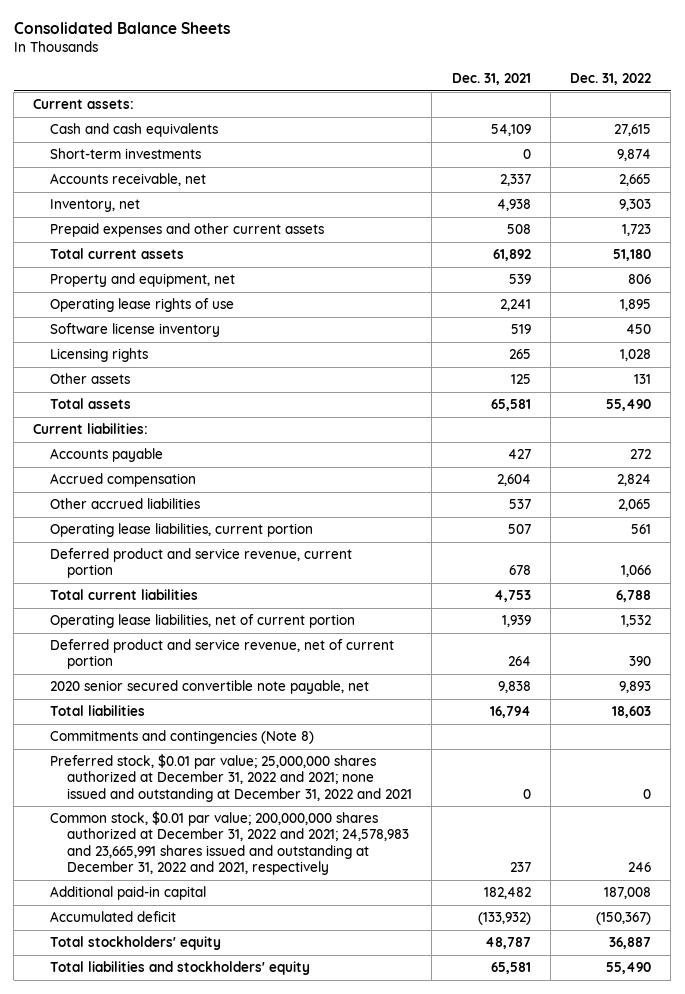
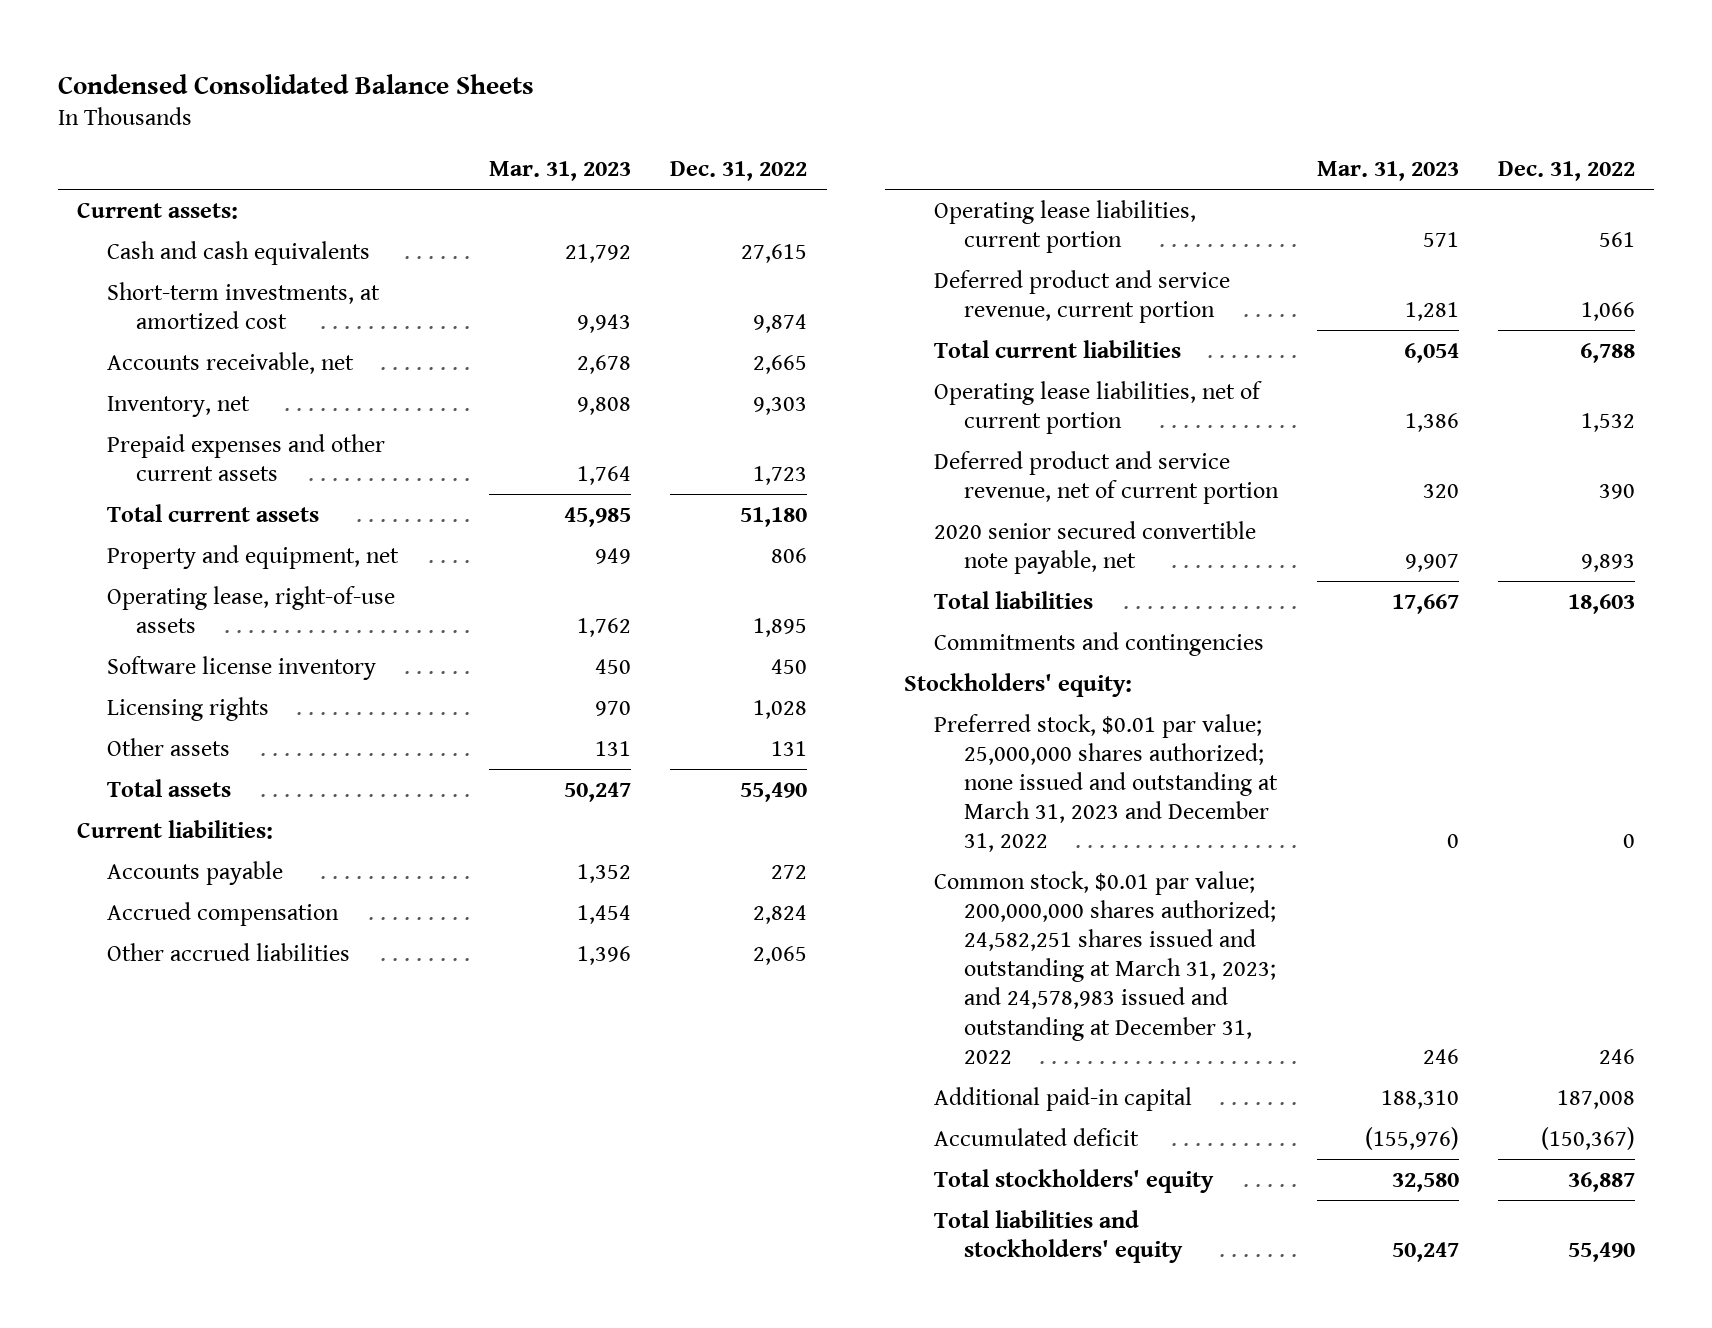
[13,22,230,35] Consolidated Balance Sheets -> [57,73,534,94] Condensed Consolidated Balance Sheets
[451,73,531,86] Dec. 31, 2021 -> none
none -> [489,161,632,182] Mar. 31, 2023
[50,148,202,160] Short-term investments -> [106,281,380,329] Short-term investments, at amortized cost
[50,298,235,313] Operating lease rights of use -> [106,585,395,633] Operating lease, right-of-use assets
[50,730,315,745] Commitments and contingencies (Note 8) -> [934,631,1265,656] Commitments and contingencies
none -> [904,672,1133,697] Stockholders' equity:
[50,754,413,802] Preferred stock, $0.01 par value; 25,000,000 shares authorized at December 31, 2022 and 2021; none issued and outstanding at December 31, 2022 and 2021 -> [934,713,1278,853] Preferred stock, $0.01 par value; 25,000,000 shares authorized; none issued and outstanding at March 31, 2023 and December 31, 2022
[50,811,410,875] Common stock, $0.01 par value; 200,000,000 shares authorized at December 31, 2022 and 2021; 24,578,983 and 23,665,991 shares issued and outstanding at December 31, 2022 and 2021, respectively -> [934,870,1276,1064] Common stock, $0.01 par value; 200,000,000 shares authorized; 24,582,251 shares issued and outstanding at March 31, 2023; and 24,578,983 issued and outstanding at December 31, 2022

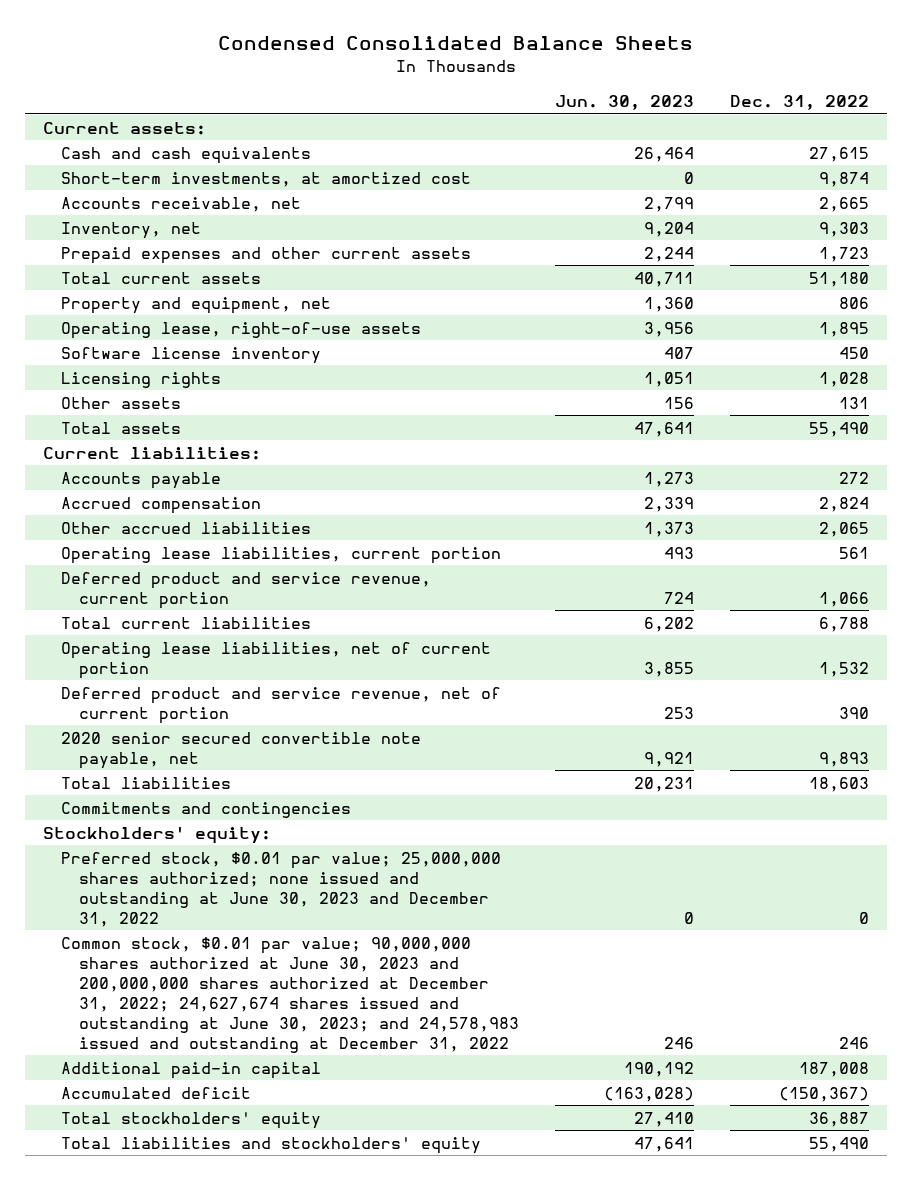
[489,161,632,182] Mar. 31, 2023 -> none
none -> [555,95,695,111] Jun. 30, 2023
[934,713,1278,853] Preferred stock, $0.01 par value; 25,000,000 shares authorized; none issued and outstanding at March 31, 2023 and December 31, 2022 -> [61,851,502,927] Preferred stock, $0.01 par value; 25,000,000 shares authorized; none issued and outstanding at June 30, 2023 and December 31, 2022
[934,870,1276,1064] Common stock, $0.01 par value; 200,000,000 shares authorized; 24,582,251 shares issued and outstanding at March 31, 2023; and 24,578,983 issued and outstanding at December 31, 2022 -> [61,936,520,1053] Common stock, $0.01 par value; 90,000,000 shares authorized at June 30, 2023 and 200,000,000 shares authorized at December 31, 2022; 24,627,674 shares issued and outstanding at June 30, 2023; and 24,578,983 issued and outstanding at December 31, 2022

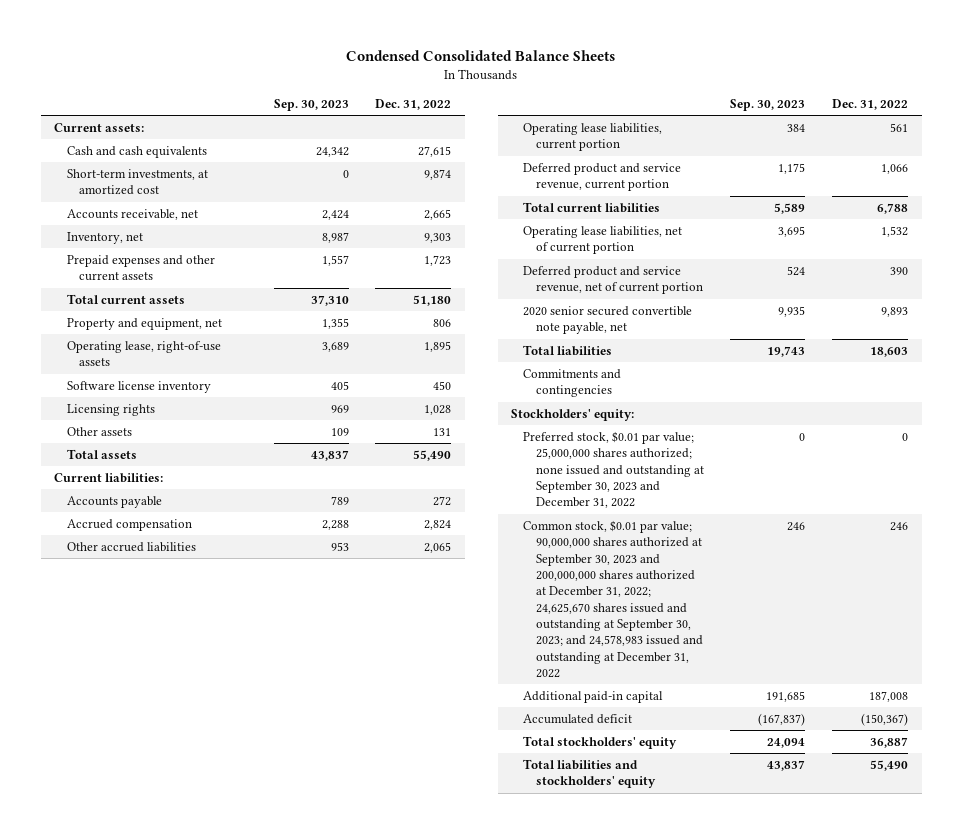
[555,95,695,111] Jun. 30, 2023 -> none
none -> [273,98,349,111] Sep. 30, 2023
[61,851,502,927] Preferred stock, $0.01 par value; 25,000,000 shares authorized; none issued and outstanding at June 30, 2023 and December 31, 2022 -> [523,430,704,509] Preferred stock, $0.01 par value; 25,000,000 shares authorized; none issued and outstanding at September 30, 2023 and December 31, 2022
[61,936,520,1053] Common stock, $0.01 par value; 90,000,000 shares authorized at June 30, 2023 and 200,000,000 shares authorized at December 31, 2022; 24,627,674 shares issued and outstanding at June 30, 2023; and 24,578,983 issued and outstanding at December 31, 2022 -> [523,519,703,678] Common stock, $0.01 par value; 90,000,000 shares authorized at September 30, 2023 and 200,000,000 shares authorized at December 31, 2022; 24,625,670 shares issued and outstanding at September 30, 2023; and 24,578,983 issued and outstanding at December 31, 2022

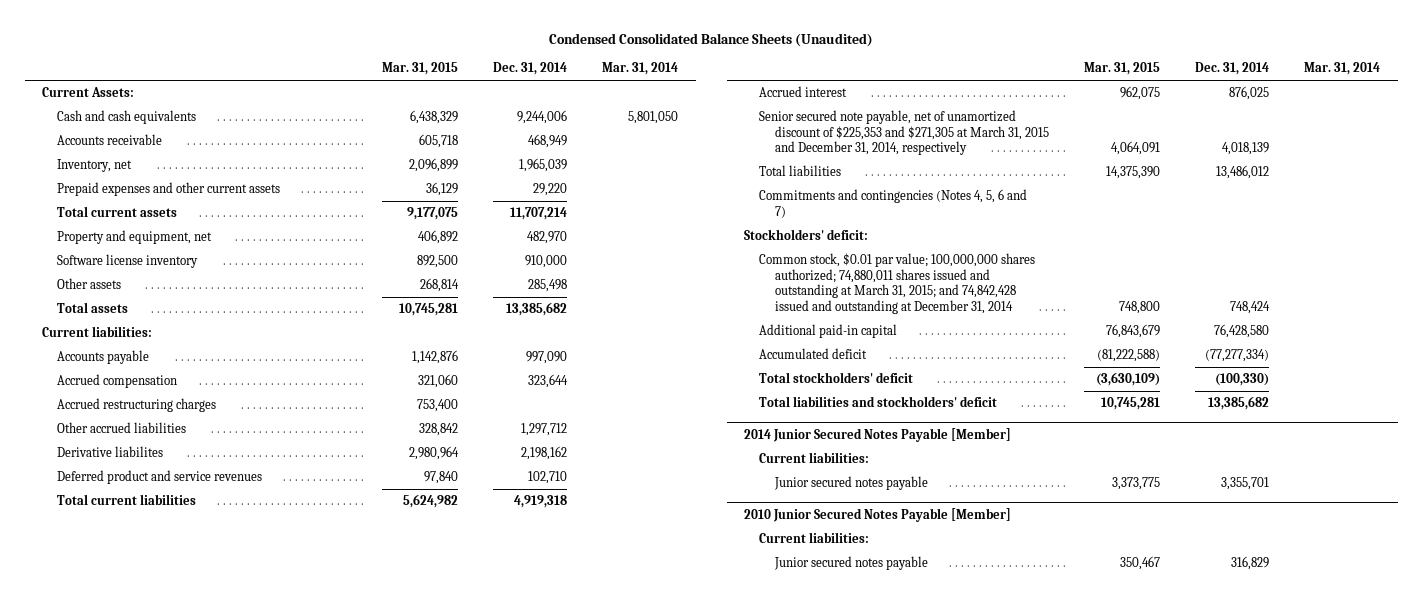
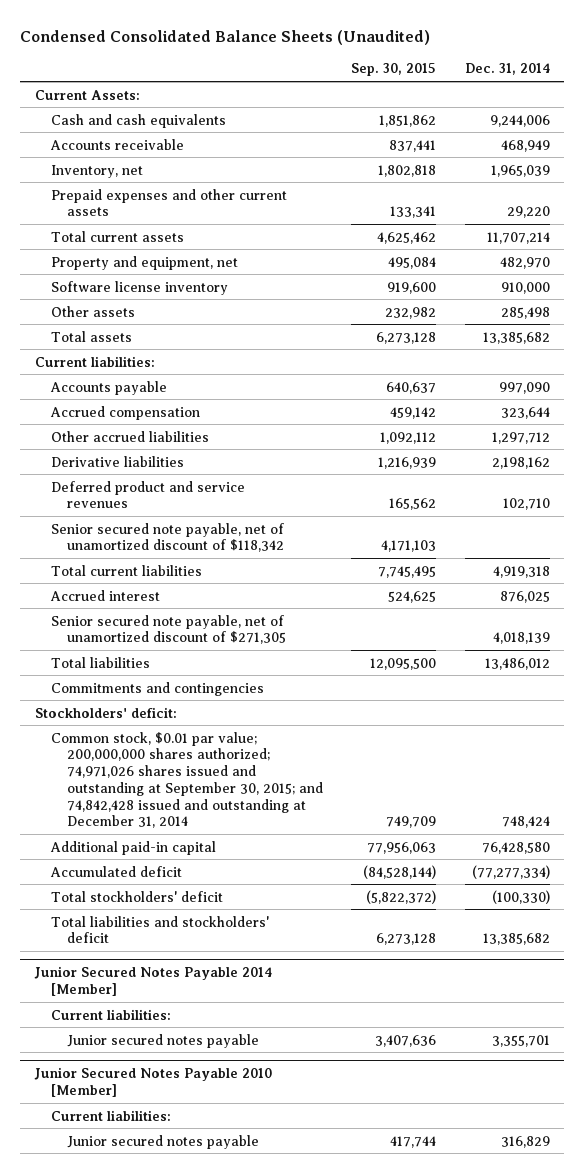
[381,62,458,76] Mar. 31, 2015 -> none
[602,62,679,76] Mar. 31, 2014 -> none
none -> [351,63,437,77] Sep. 30, 2015
[57,398,217,413] Accrued restructuring charges -> none
[57,446,164,458] Derivative liabilites -> [50,455,184,467] Derivative liabilities
none -> [50,522,284,553] Senior secured note payable, net of unamortized discount of $118,342
[759,110,1049,156] Senior secured note payable, net of unamortized discount of $225,353 and $271,305 at March 31, 2015 and December 31, 2014, respectively -> [50,614,286,645] Senior secured note payable, net of unamortized discount of $271,305
[759,189,1028,218] Commitments and contingencies (Notes 4, 5, 6 and 7) -> [50,681,264,696] Commitments and contingencies
[759,253,1036,314] Common stock, $0.01 par value; 100,000,000 shares authorized; 74,880,011 shares issued and outstanding at March 31, 2015; and 74,842,428 issued and outstanding at December 31, 2014 -> [50,731,323,829] Common stock, $0.01 par value; 200,000,000 shares authorized; 74,971,026 shares issued and outstanding at September 30, 2015; and 74,842,428 issued and outstanding at December 31, 2014
[744,428,1012,443] 2014 Junior Secured Notes Payable [Member] -> [33,965,272,996] Junior Secured Notes Payable 2014 [Member]
[744,508,1012,523] 2010 Junior Secured Notes Payable [Member] -> [33,1066,272,1097] Junior Secured Notes Payable 2010 [Member]

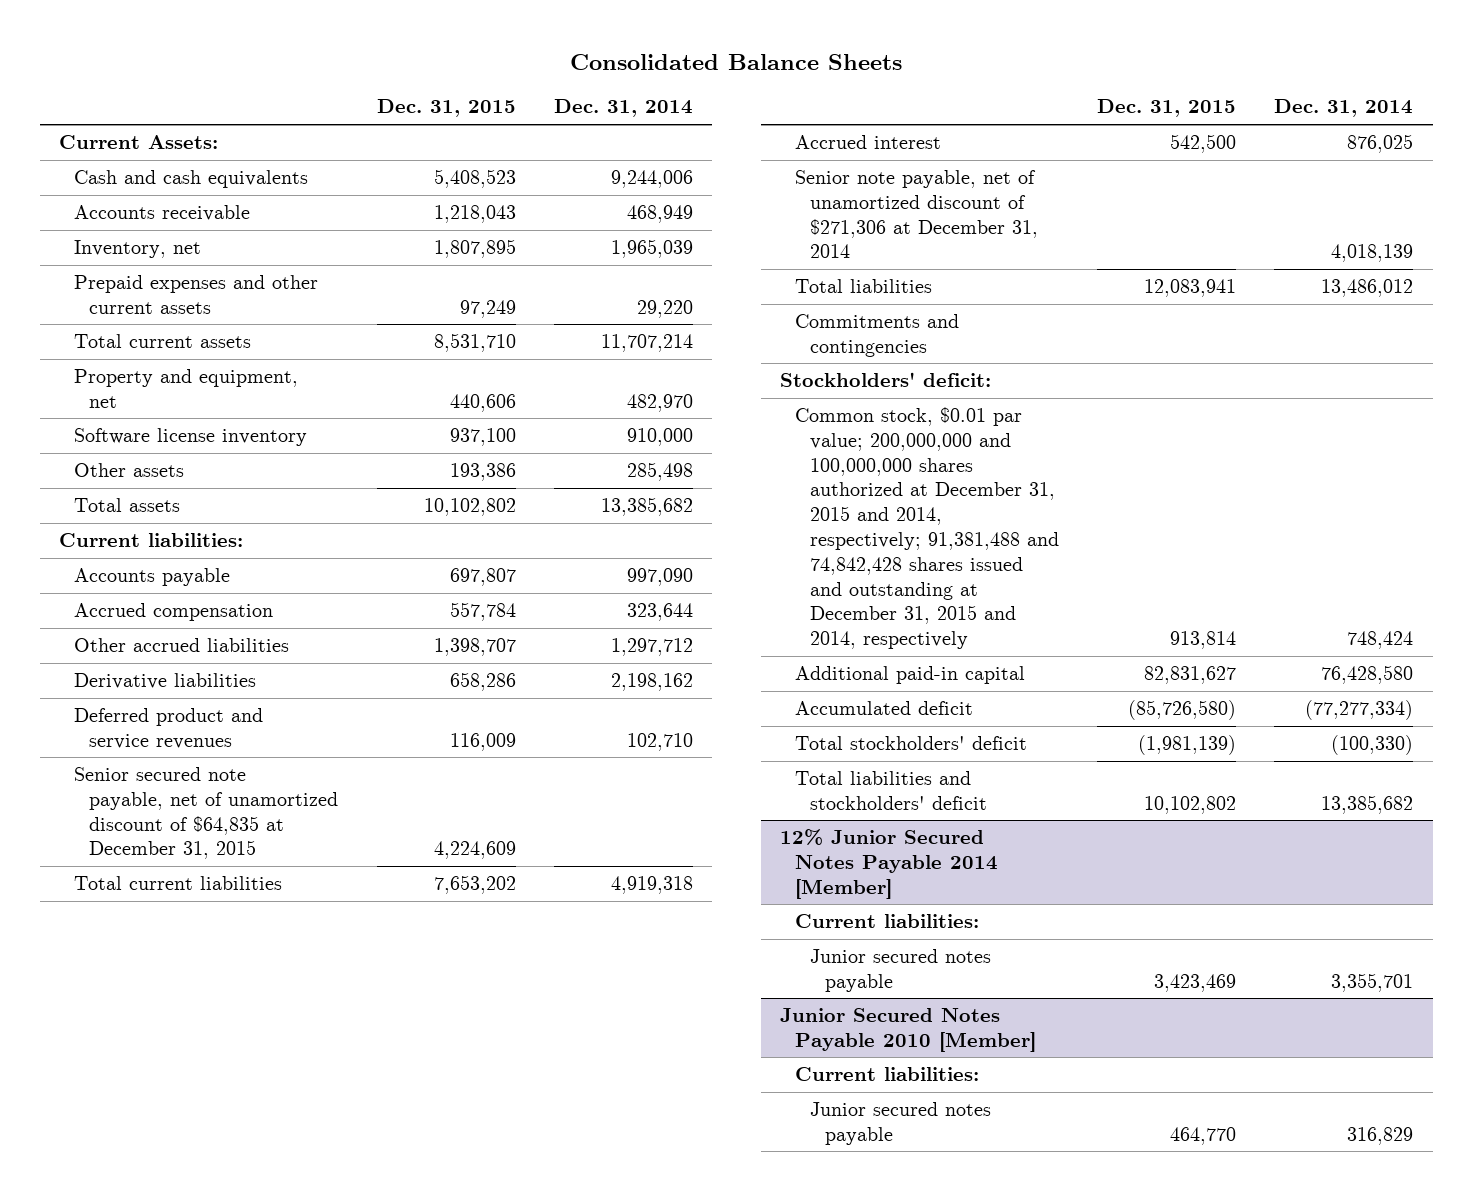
[20,30,431,46] Condensed Consolidated Balance Sheets (Unaudited) -> [570,54,903,71] Consolidated Balance Sheets
[351,63,437,77] Sep. 30, 2015 -> none
none -> [376,99,516,118] Dec. 31, 2015
[50,522,284,553] Senior secured note payable, net of unamortized discount of $118,342 -> [74,767,339,860] Senior secured note payable, net of unamortized discount of $64,835 at December 31, 2015
[50,614,286,645] Senior secured note payable, net of unamortized discount of $271,305 -> [794,170,1038,259] Senior note payable, net of unamortized discount of $271,306 at December 31, 2014
[50,731,323,829] Common stock, $0.01 par value; 200,000,000 shares authorized; 74,971,026 shares issued and outstanding at September 30, 2015; and 74,842,428 issued and outstanding at December 31, 2014 -> [794,407,1059,650] Common stock, $0.01 par value; 200,000,000 and 100,000,000 shares authorized at December 31, 2015 and 2014, respectively; 91,381,488 and 74,842,428 shares issued and outstanding at December 31, 2015 and 2014, respectively
[33,965,272,996] Junior Secured Notes Payable 2014 [Member] -> [779,829,998,899] 12% Junior Secured Notes Payable 2014 [Member]

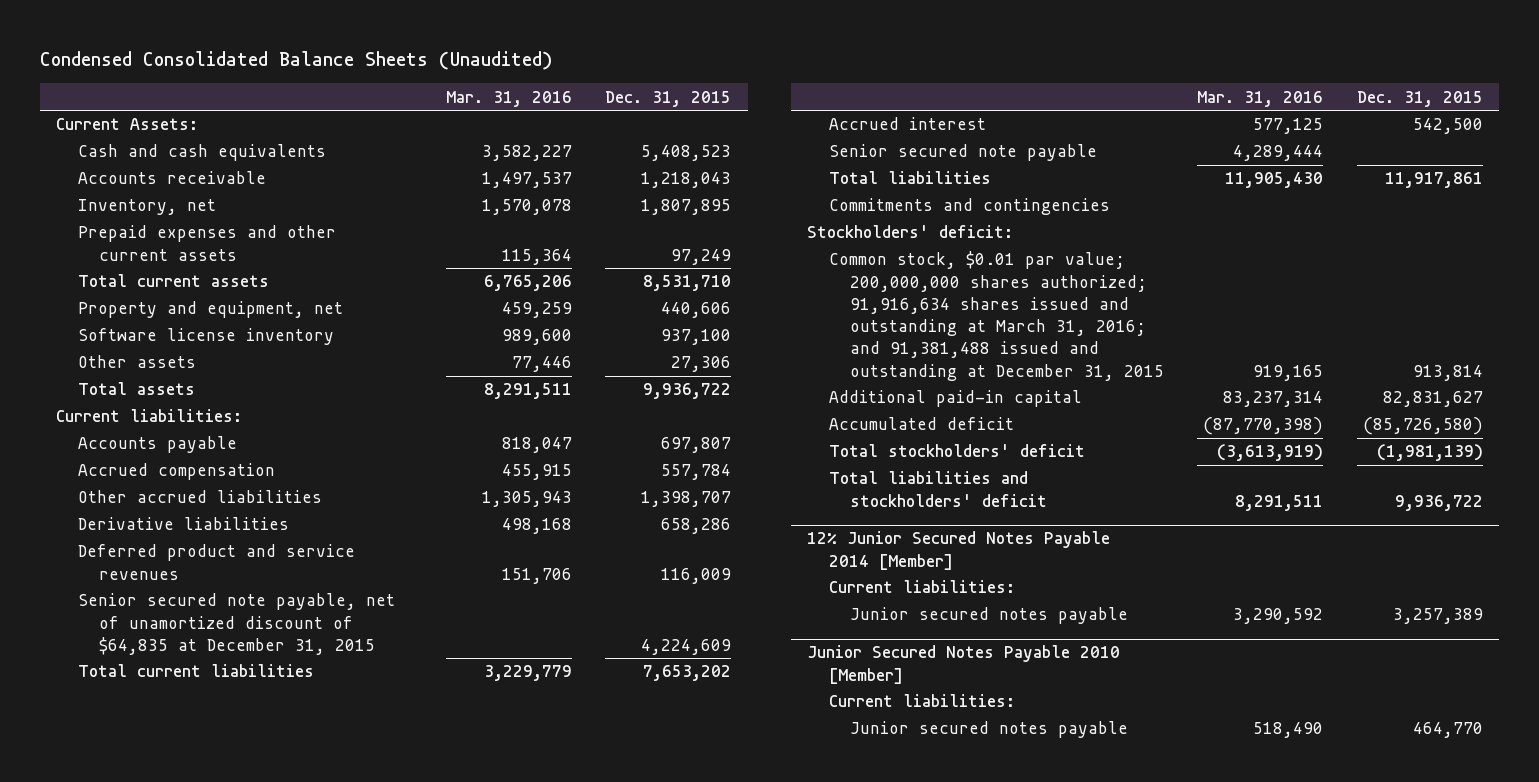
[570,54,903,71] Consolidated Balance Sheets -> [39,51,553,71] Condensed Consolidated Balance Sheets (Unaudited)
[553,99,693,118] Dec. 31, 2014 -> none
none -> [446,90,573,107] Mar. 31, 2016
[449,463,516,482] 193,386 -> [671,356,732,373] 27,306
[423,498,516,517] 10,102,802 -> [643,383,732,400] 9,936,722
[794,170,1038,259] Senior note payable, net of unamortized discount of $271,306 at December 31, 2014 -> [828,144,1097,162] Senior secured note payable
[1144,279,1237,298] 12,083,941 -> [1384,172,1483,189] 11,917,861
[794,407,1059,650] Common stock, $0.01 par value; 200,000,000 and 100,000,000 shares authorized at December 31, 2015 and 2014, respectively; 91,381,488 and 74,842,428 shares issued and outstanding at December 31, 2015 and 2014, respectively -> [828,251,1165,381] Common stock, $0.01 par value; 200,000,000 shares authorized; 91,916,634 shares issued and outstanding at March 31, 2016; and 91,381,488 issued and outstanding at December 31, 2015
[1144,795,1237,814] 10,102,802 -> [1394,494,1483,511] 9,936,722
[1154,973,1237,992] 3,423,469 -> [1392,608,1483,625] 3,257,389

